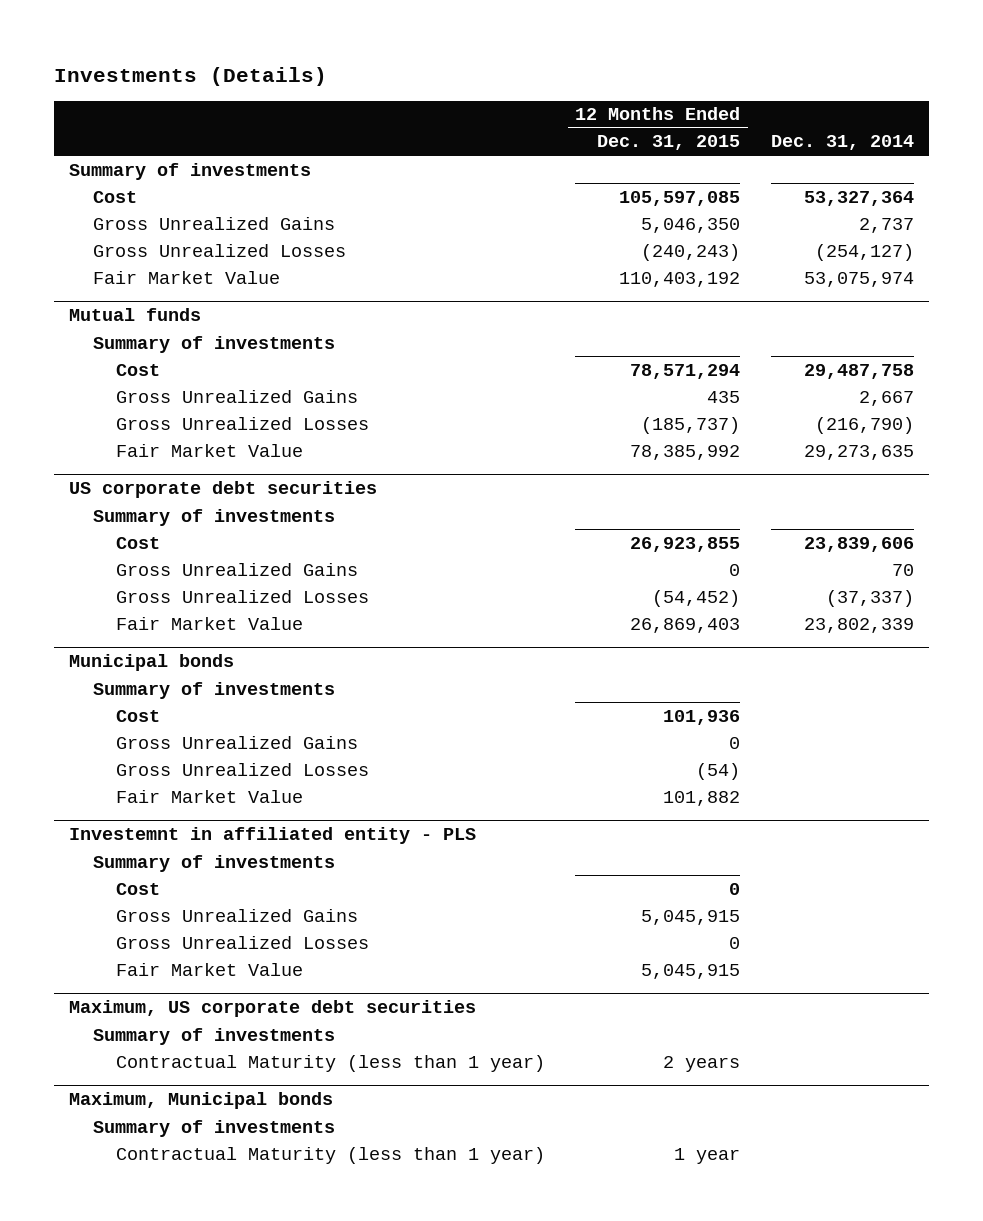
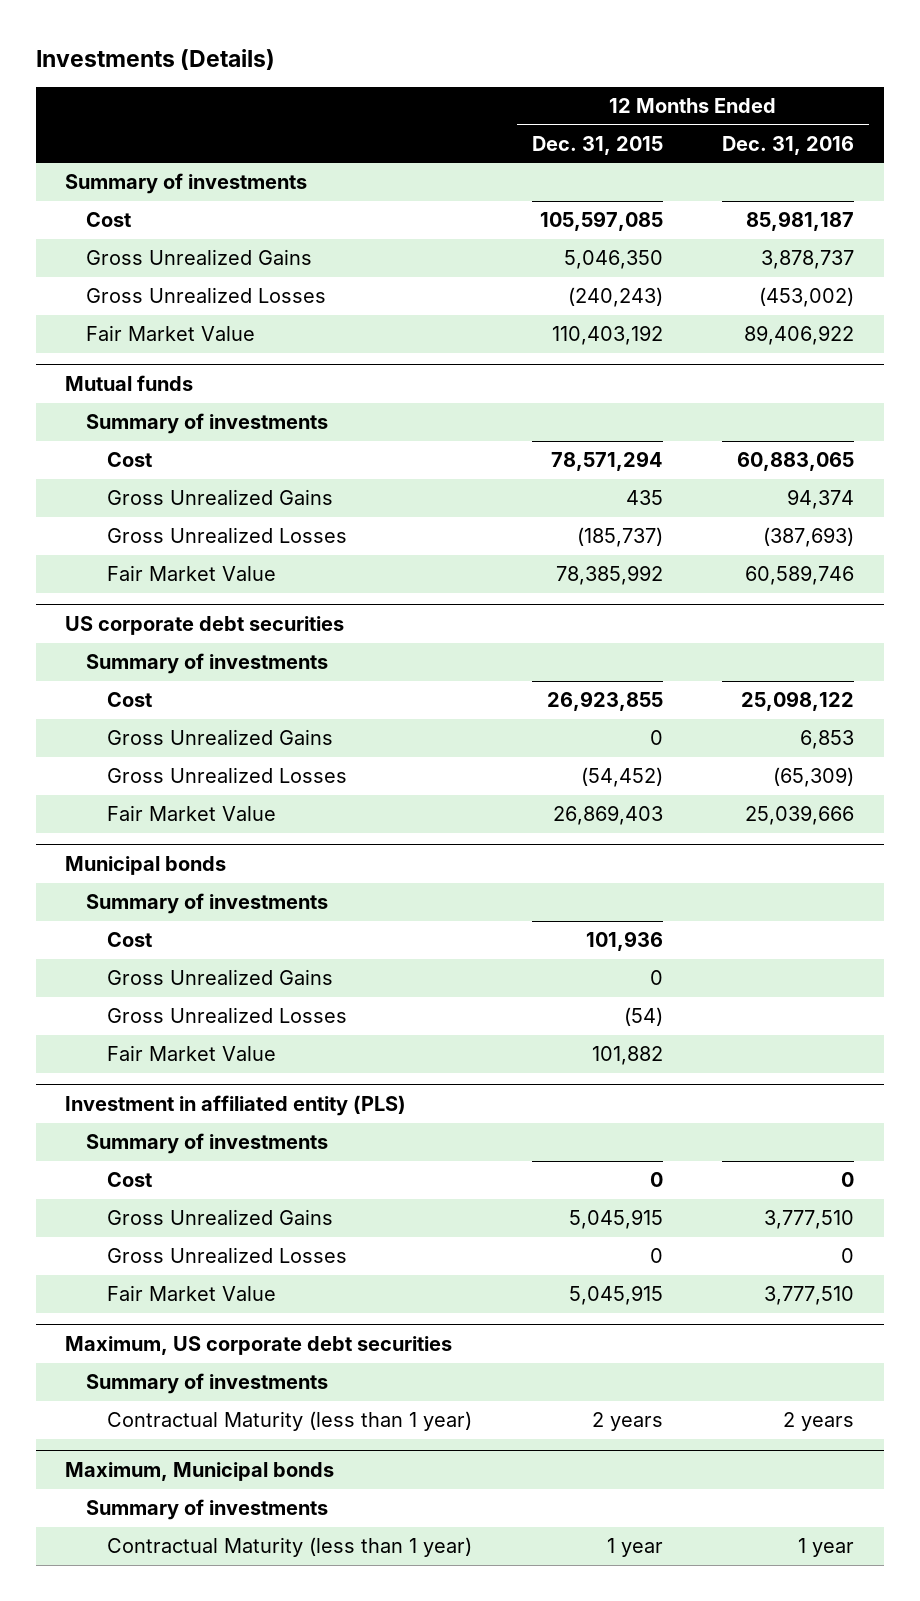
[770,135,914,151] Dec. 31, 2014 -> none
none -> [722,135,855,155] Dec. 31, 2016
[69,827,477,845] Investemnt in affiliated entity - PLS -> [65,1095,407,1117] Investment in affiliated entity (PLS)

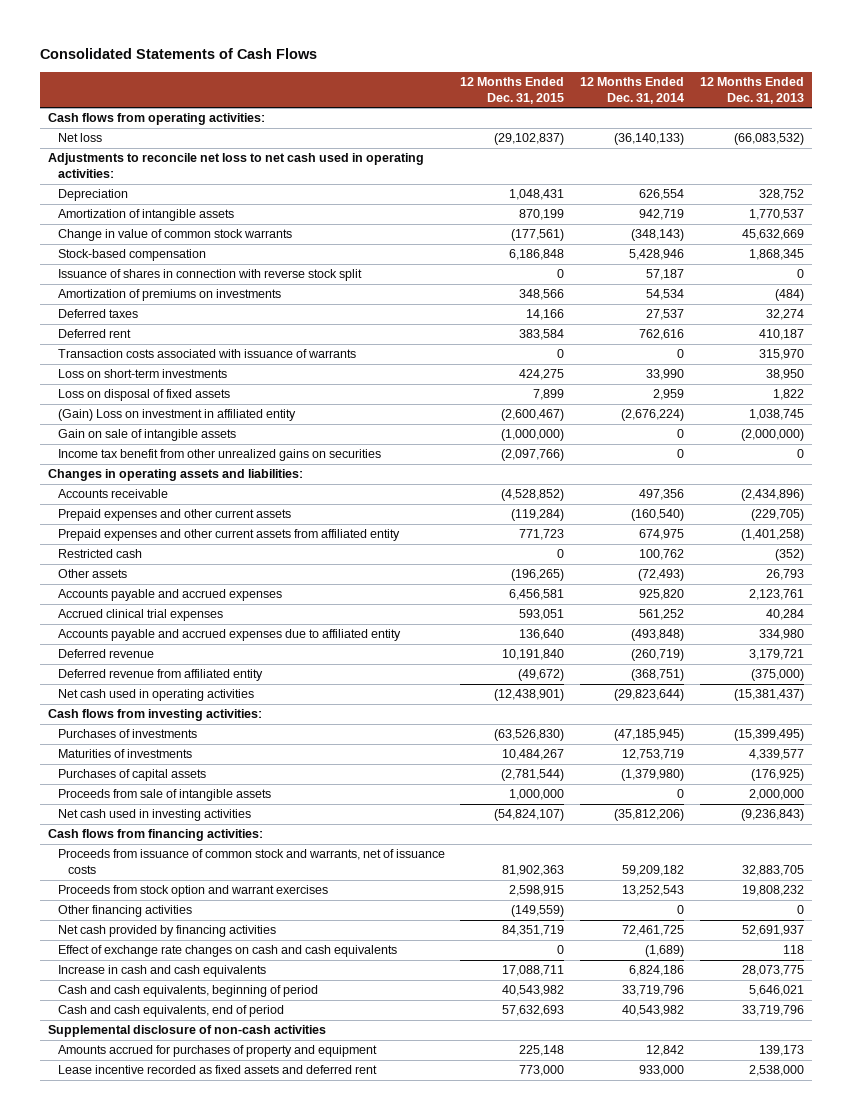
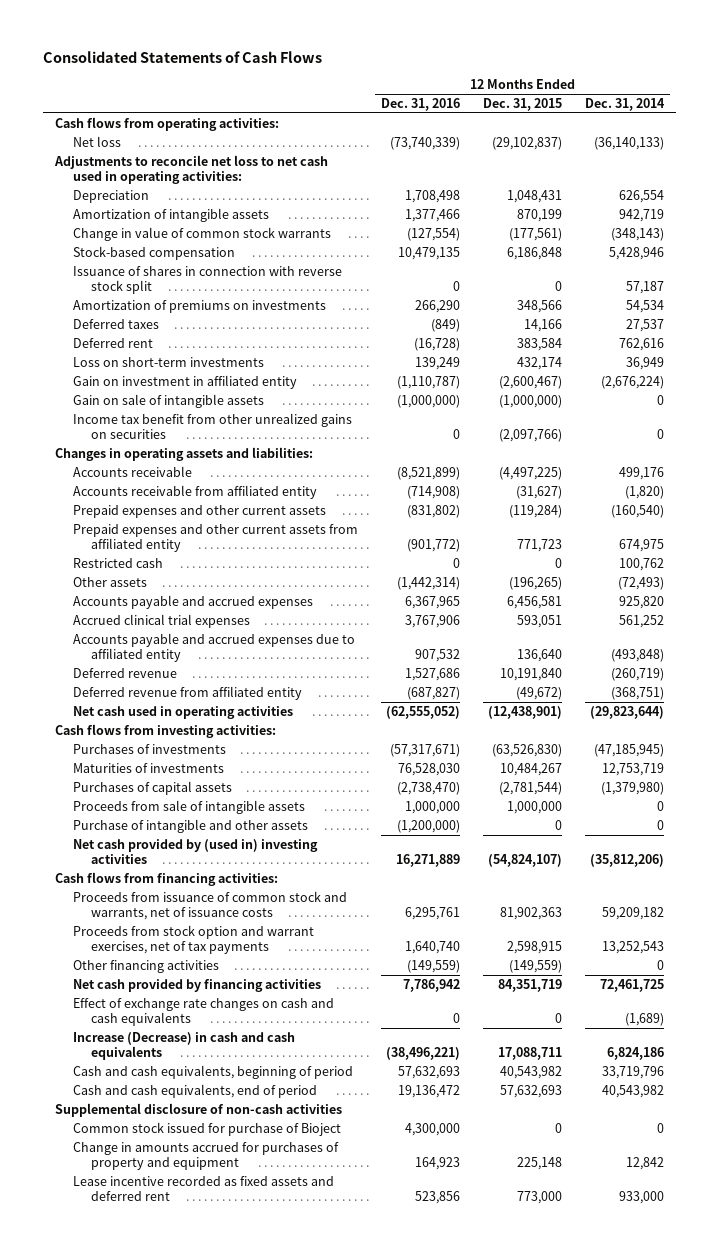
[699,77,804,104] 12 Months Ended Dec. 31, 2013 -> none
none -> [380,98,460,112] Dec. 31, 2016
[57,349,356,359] Transaction costs associated with issuance of warrants -> none
[57,389,230,402] Loss on disposal of fixed assets -> none
[519,369,565,381] 424,275 -> [517,357,563,371] 432,174
[646,369,685,381] 33,990 -> [626,357,665,371] 36,949
[57,409,296,422] (Gain) Loss on investment in affiliated entity -> [72,375,297,390] Gain on investment in affiliated entity
[501,489,565,502] (4,528,852) -> [499,467,563,481] (4,497,225)
[639,489,685,501] 497,356 -> [619,467,665,481] 499,176
none -> [72,485,317,500] Accounts receivable from affiliated entity
none -> [72,819,308,834] Purchase of intangible and other assets
[57,809,251,822] Net cash used in investing activities -> [72,839,318,864] Net cash provided by (used in) investing activities
[57,885,328,898] Proceeds from stock option and warrant exercises -> [72,925,314,954] Proceeds from stock option and warrant exercises, net of tax payments
[57,965,266,978] Increase in cash and cash equivalents -> [72,1032,295,1060] Increase (Decrease) in cash and cash equivalents
none -> [72,1122,341,1137] Common stock issued for purchase of Bioject
[57,1045,377,1058] Amounts accrued for purchases of property and equipment -> [72,1142,339,1170] Change in amounts accrued for purchases of property and equipment

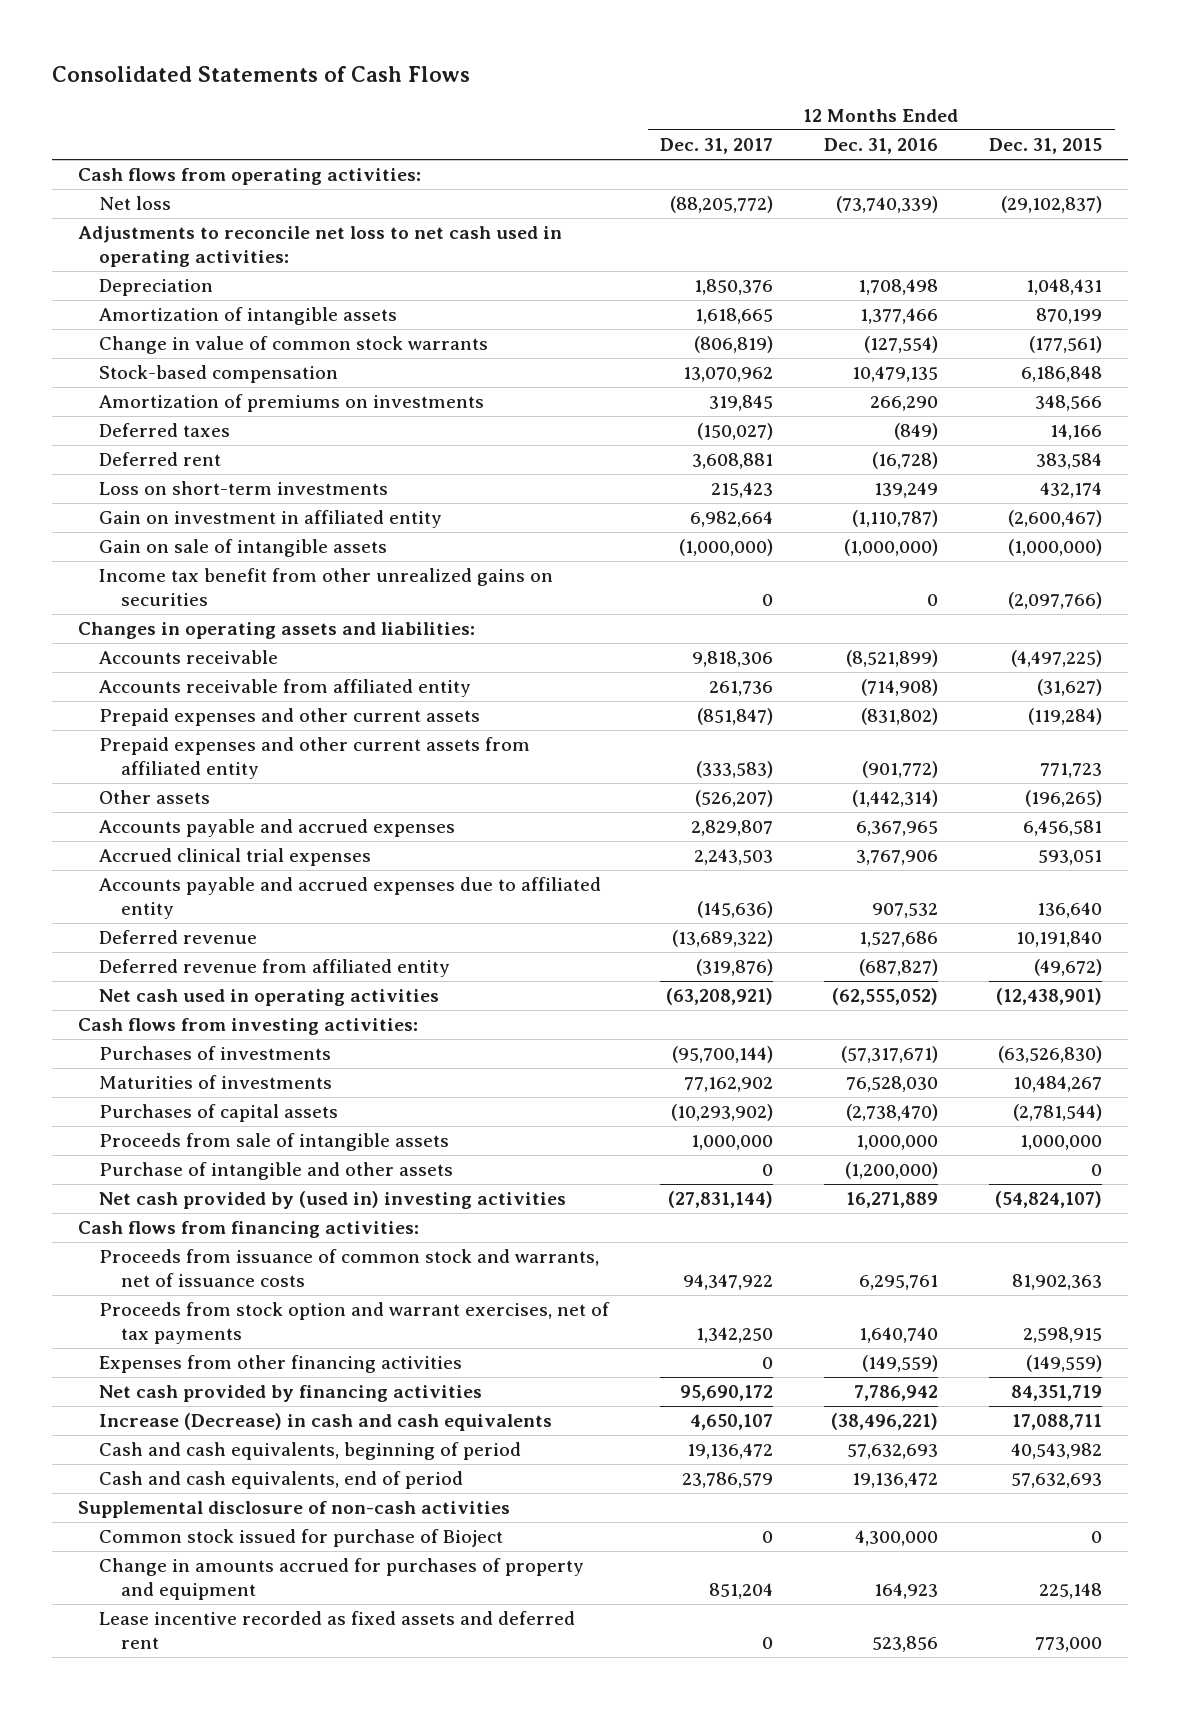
[585,98,666,112] Dec. 31, 2014 -> none
none -> [660,138,774,155] Dec. 31, 2017
[72,266,342,294] Issuance of shares in connection with reverse stock split -> none
[72,558,163,569] Restricted cash -> none
[72,960,219,974] Other financing activities -> [99,1355,463,1374] Expenses from other financing activities
[72,998,334,1026] Effect of exchange rate changes on cash and cash equivalents -> none

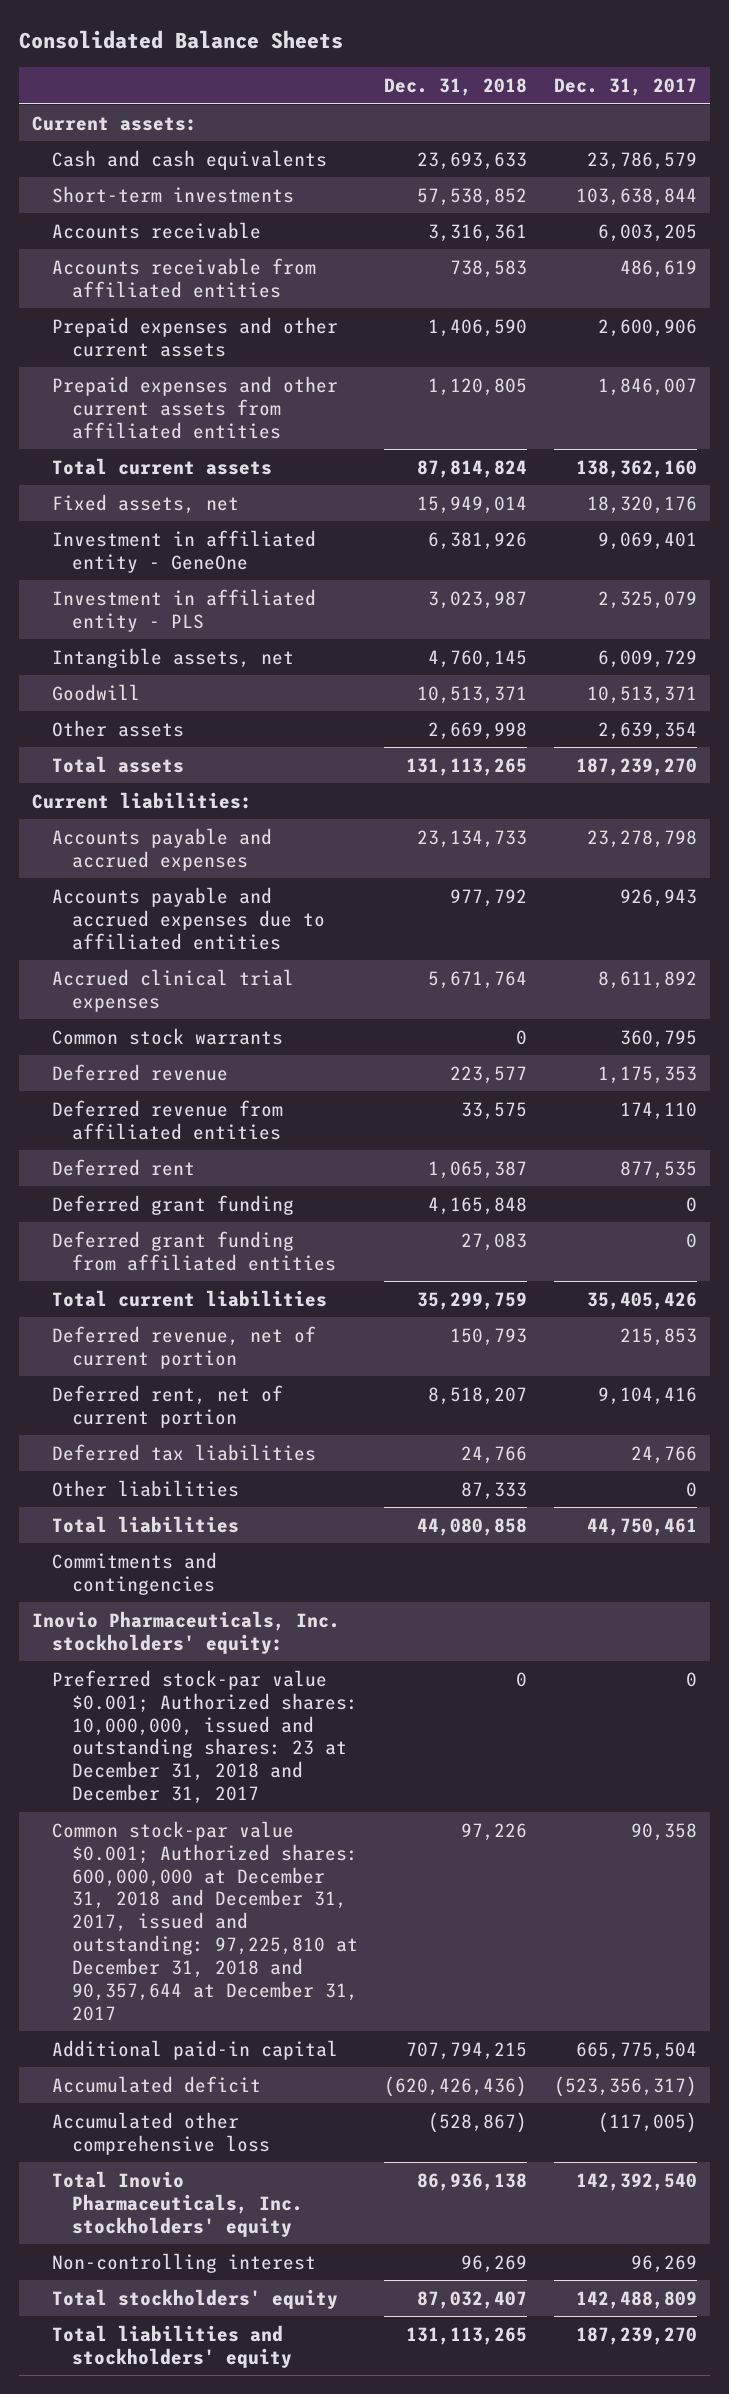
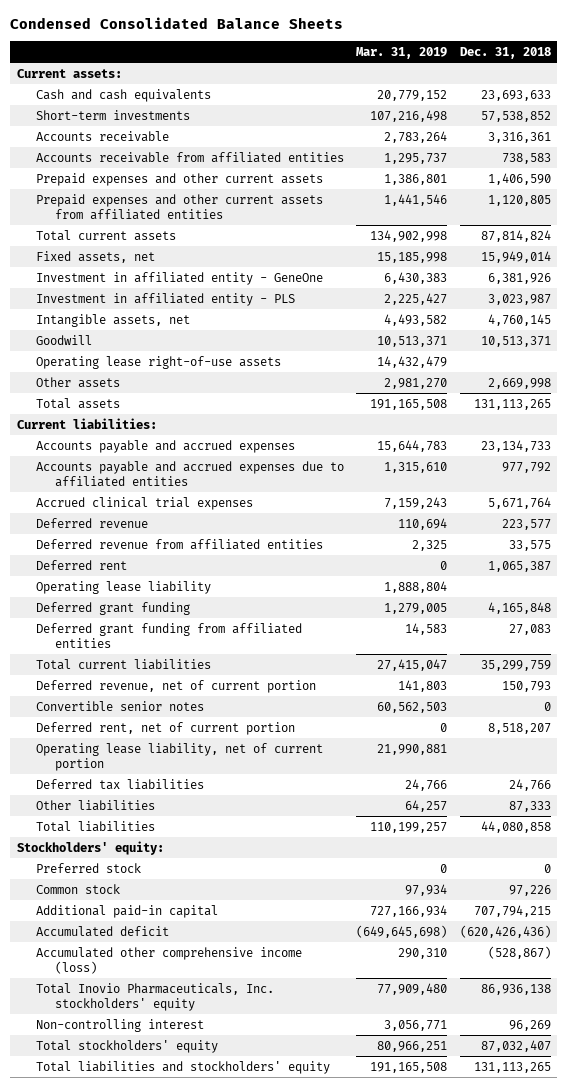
[19,30,344,50] Consolidated Balance Sheets -> [10,17,344,30] Condensed Consolidated Balance Sheets
[553,78,697,97] Dec. 31, 2017 -> none
none -> [356,47,448,60] Mar. 31, 2019
none -> [35,355,281,369] Operating lease right-of-use assets
[52,1027,284,1045] Common stock warrants -> none
none -> [35,580,211,594] Operating lease liability
none -> [35,700,204,711] Convertible senior notes
none -> [35,742,323,771] Operating lease liability, net of current portion
[52,1551,218,1595] Commitments and contingencies -> none
[32,1610,341,1654] Inovio Pharmaceuticals, Inc. stockholders' equity: -> none
none -> [16,840,164,855] Stockholders' equity:
[52,1669,358,1805] Preferred stock-par value $0.001; Authorized shares: 10,000,000, issued and outstanding shares: 23 at December 31, 2018 and December 31, 2017 -> [35,862,141,873] Preferred stock
[52,1820,358,2021] Common stock-par value $0.001; Authorized shares: 600,000,000 at December 31, 2018 and December 31, 2017, issued and outstanding: 97,225,810 at December 31, 2018 and 90,357,644 at December 31, 2017 -> [35,883,120,894] Common stock
[52,2111,270,2155] Accumulated other comprehensive loss -> [35,946,302,974] Accumulated other comprehensive income (loss)

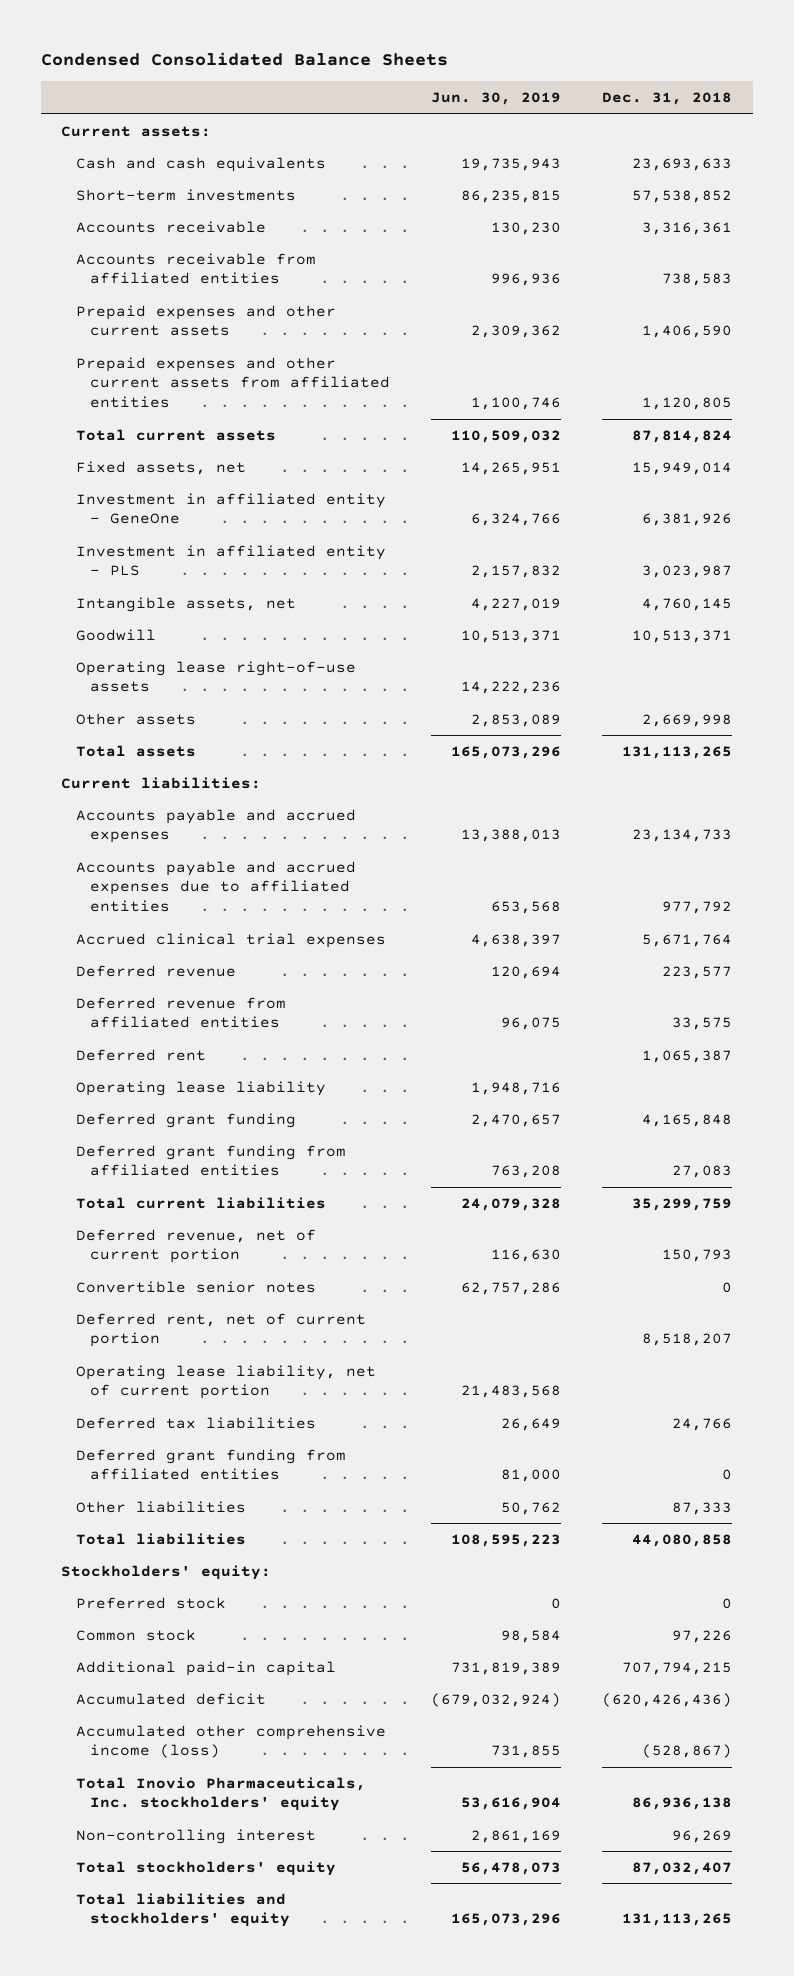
[356,47,448,60] Mar. 31, 2019 -> none
none -> [431,92,562,106] Jun. 30, 2019
none -> [75,1448,346,1481] Deferred grant funding from affiliated entities

